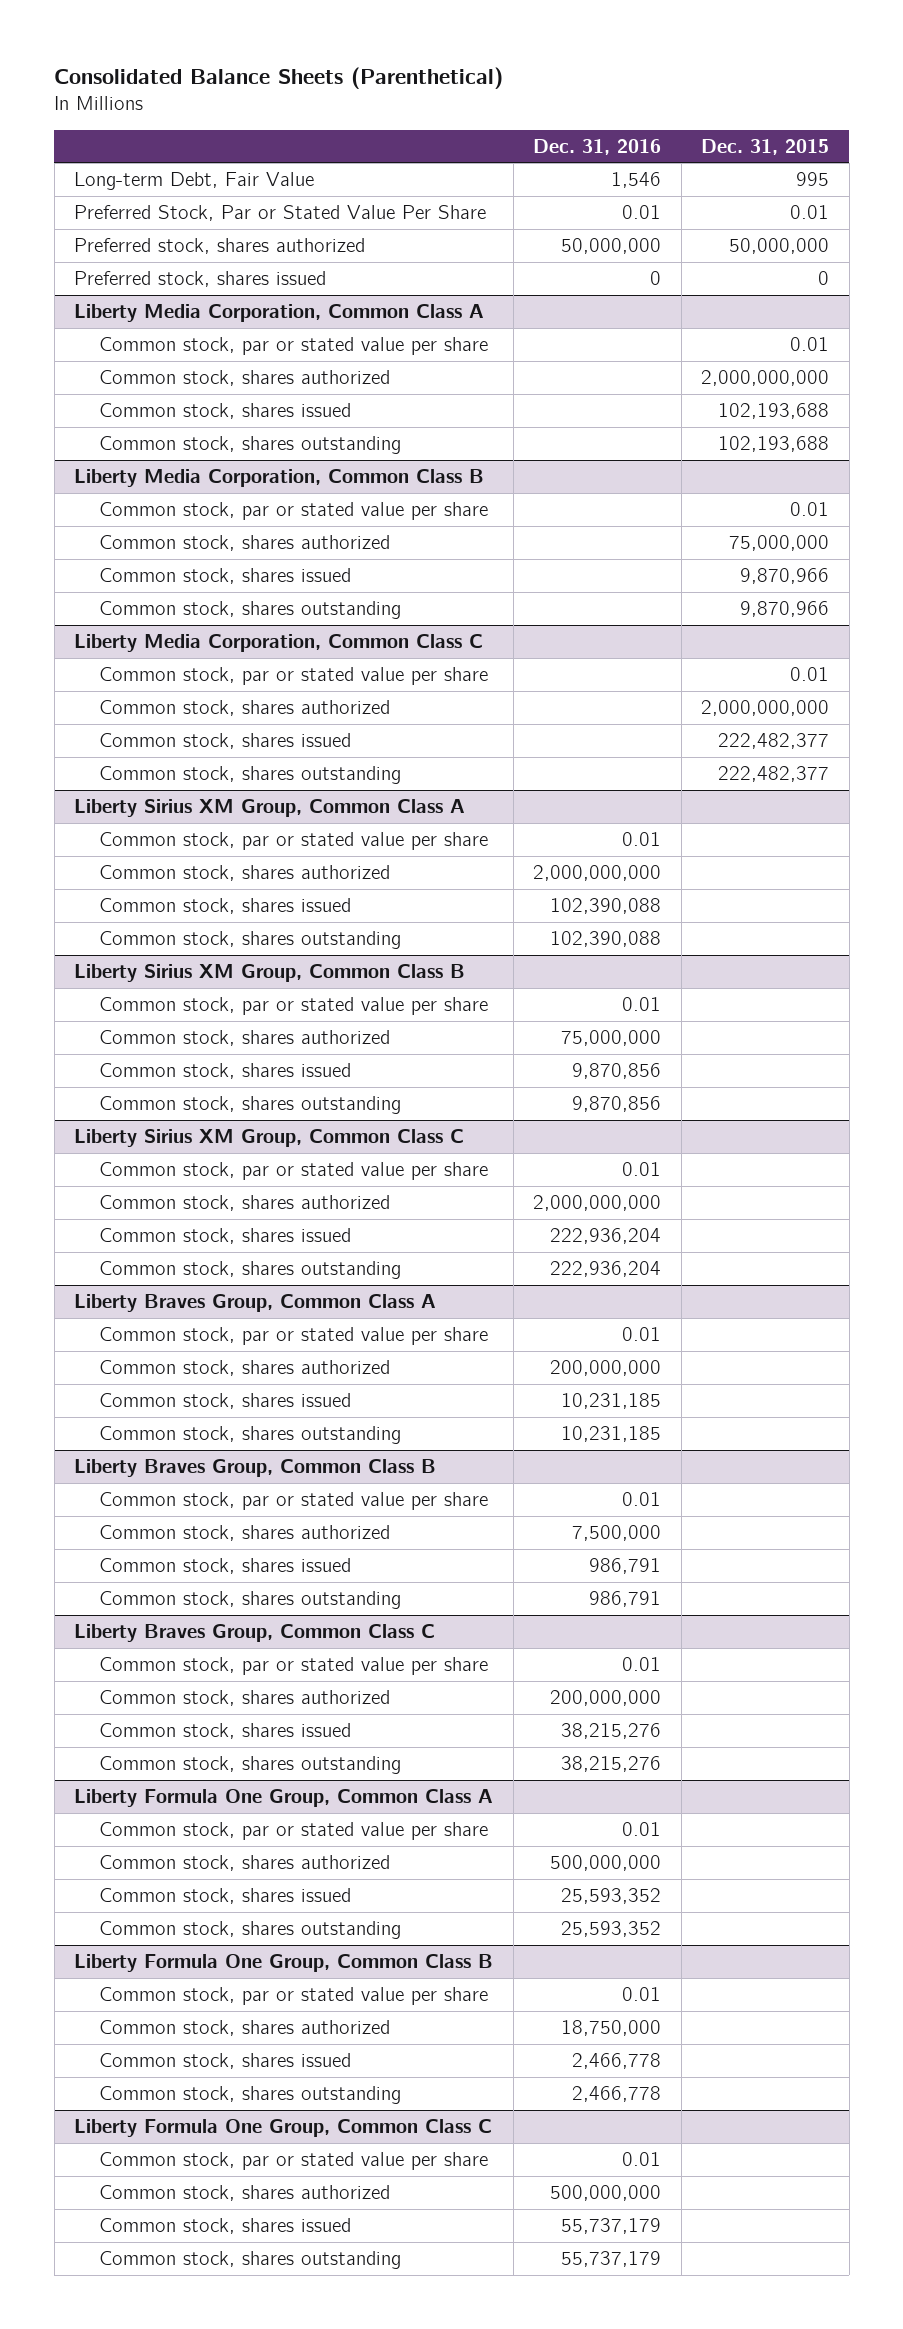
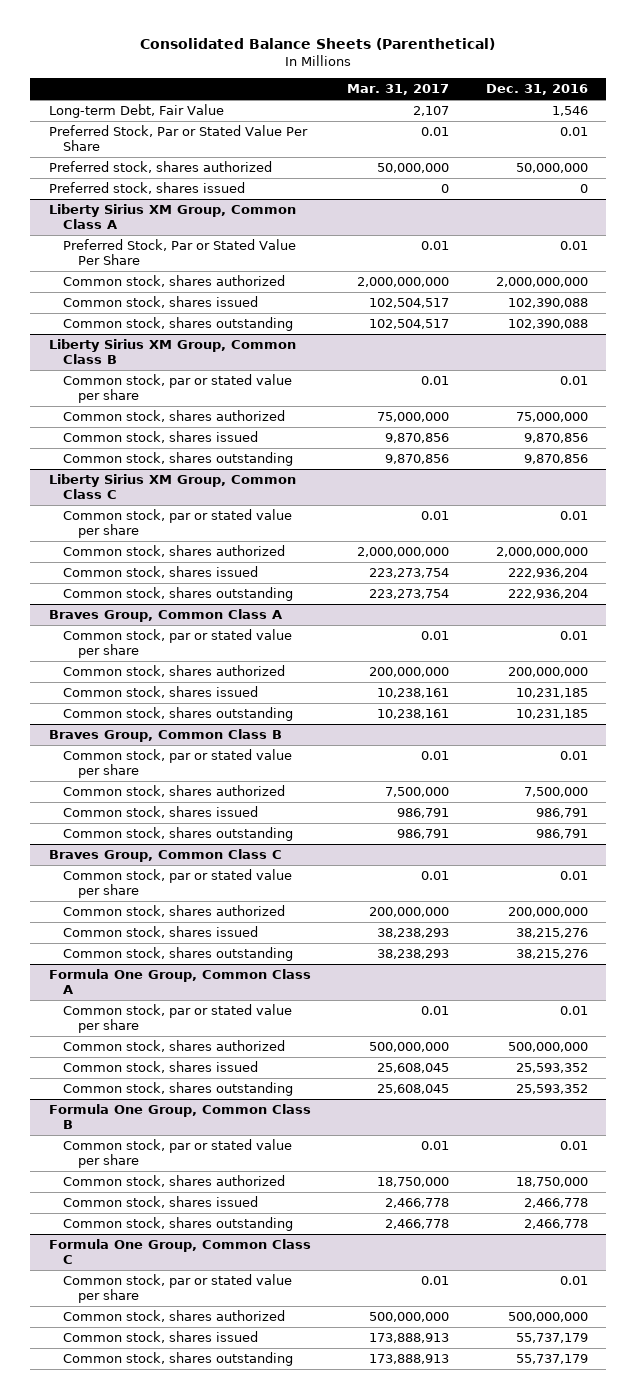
[701,138,830,155] Dec. 31, 2015 -> none
none -> [347,84,450,96] Mar. 31, 2017
[74,304,485,323] Liberty Media Corporation, Common Class A -> none
[99,337,489,356] Common stock, par or stated value per share -> none
[99,370,391,387] Common stock, shares authorized -> none
[99,403,352,420] Common stock, shares issued -> none
[99,436,402,455] Common stock, shares outstanding -> none
[74,469,485,488] Liberty Media Corporation, Common Class B -> none
[99,502,489,521] Common stock, par or stated value per share -> none
[99,535,391,552] Common stock, shares authorized -> none
[99,568,352,585] Common stock, shares issued -> none
[99,601,402,620] Common stock, shares outstanding -> none
[74,634,484,653] Liberty Media Corporation, Common Class C -> none
[99,667,489,686] Common stock, par or stated value per share -> none
[99,700,391,717] Common stock, shares authorized -> none
[99,733,352,750] Common stock, shares issued -> none
[99,766,402,785] Common stock, shares outstanding -> none
[99,832,489,851] Common stock, par or stated value per share -> [63,239,297,266] Preferred Stock, Par or Stated Value Per Share
[74,1294,437,1313] Liberty Braves Group, Common Class A -> [48,609,282,623] Braves Group, Common Class A
[74,1459,437,1478] Liberty Braves Group, Common Class B -> [48,729,282,743] Braves Group, Common Class B
[74,1624,436,1643] Liberty Braves Group, Common Class C -> [48,849,282,863] Braves Group, Common Class C
[74,1789,494,1808] Liberty Formula One Group, Common Class A -> [48,969,311,995] Formula One Group, Common Class A
[74,1954,494,1973] Liberty Formula One Group, Common Class B -> [48,1104,311,1130] Formula One Group, Common Class B
[74,2119,493,2138] Liberty Formula One Group, Common Class C -> [48,1239,311,1265] Formula One Group, Common Class C

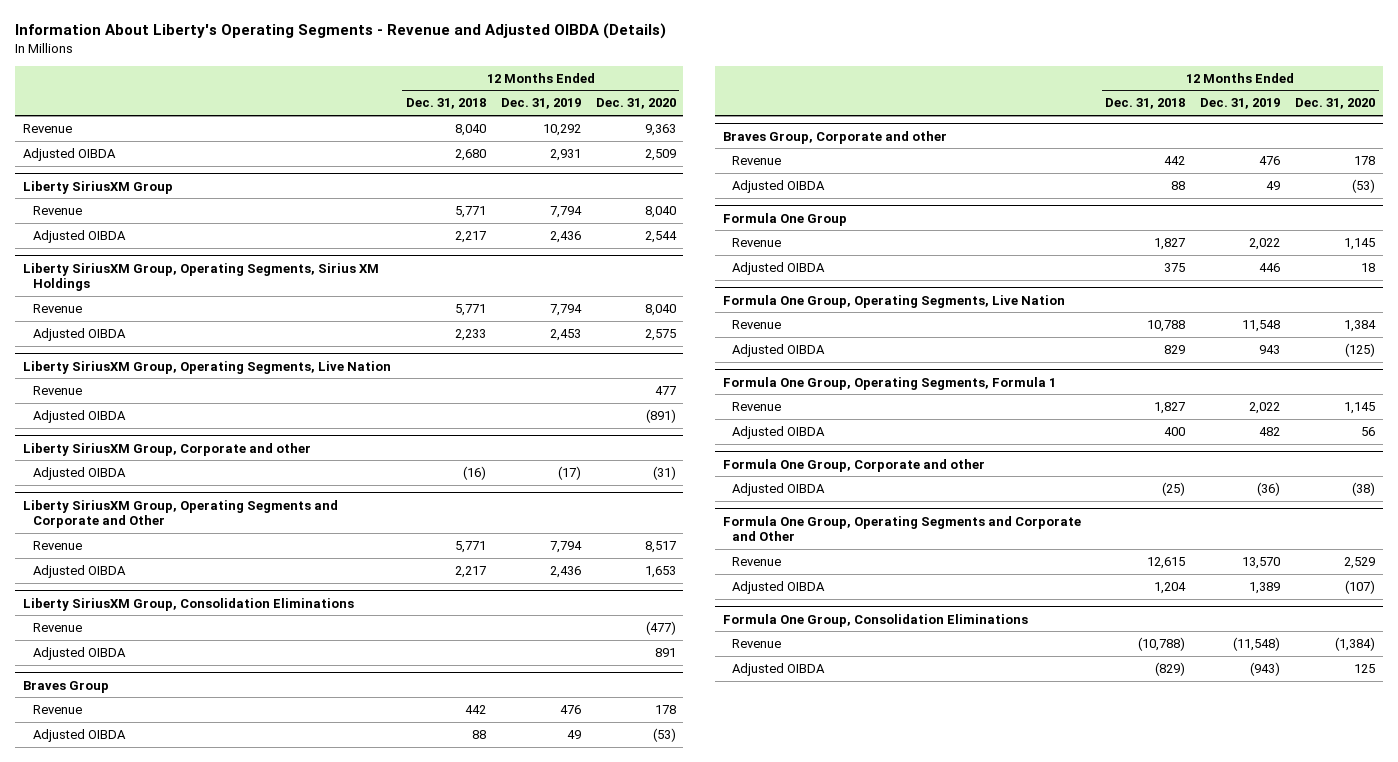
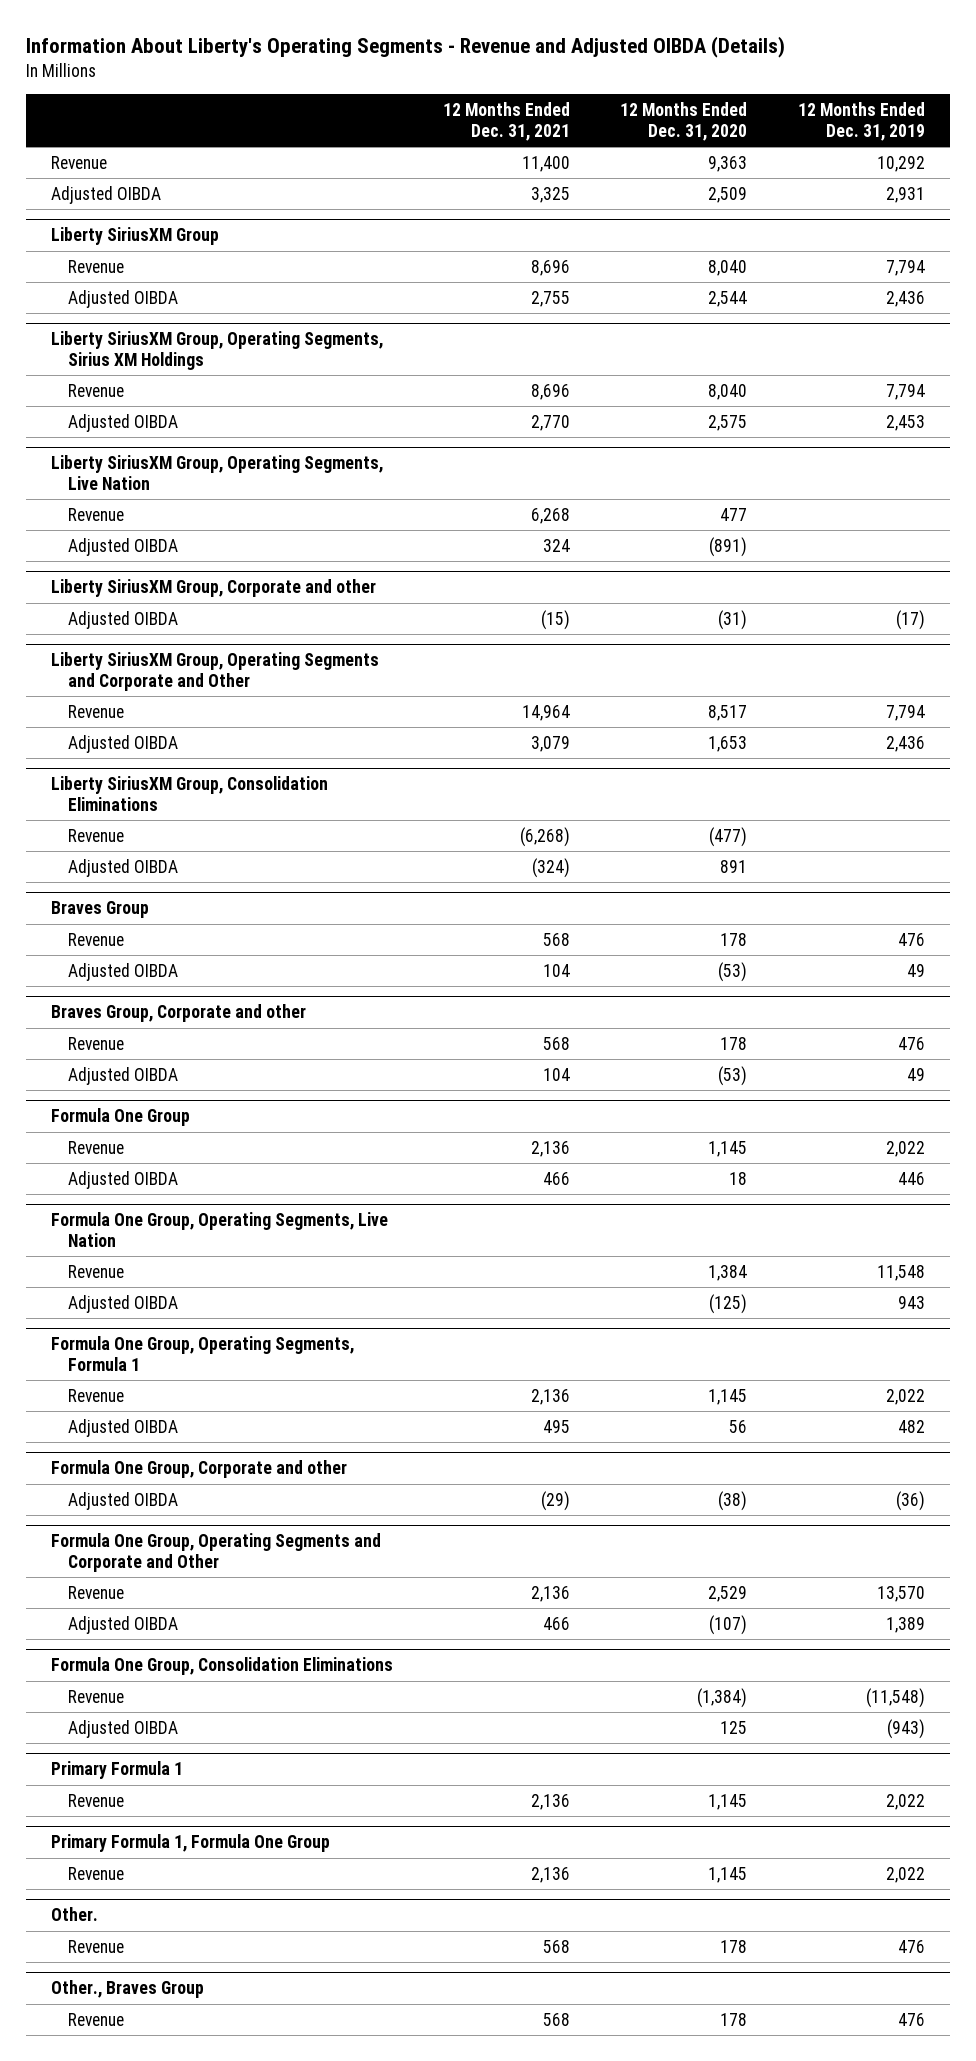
[405,98,486,110] Dec. 31, 2018 -> none
none -> [443,102,571,141] 12 Months Ended Dec. 31, 2021
none -> [50,1761,183,1780] Primary Formula 1
none -> [68,1793,125,1807] Revenue
none -> [50,1834,330,1853] Primary Formula 1, Formula One Group
none -> [68,1866,125,1880] Revenue
none -> [50,1907,98,1922] Other.
none -> [68,1939,125,1953] Revenue
none -> [50,1980,204,1999] Other., Braves Group
none -> [68,2012,125,2026] Revenue

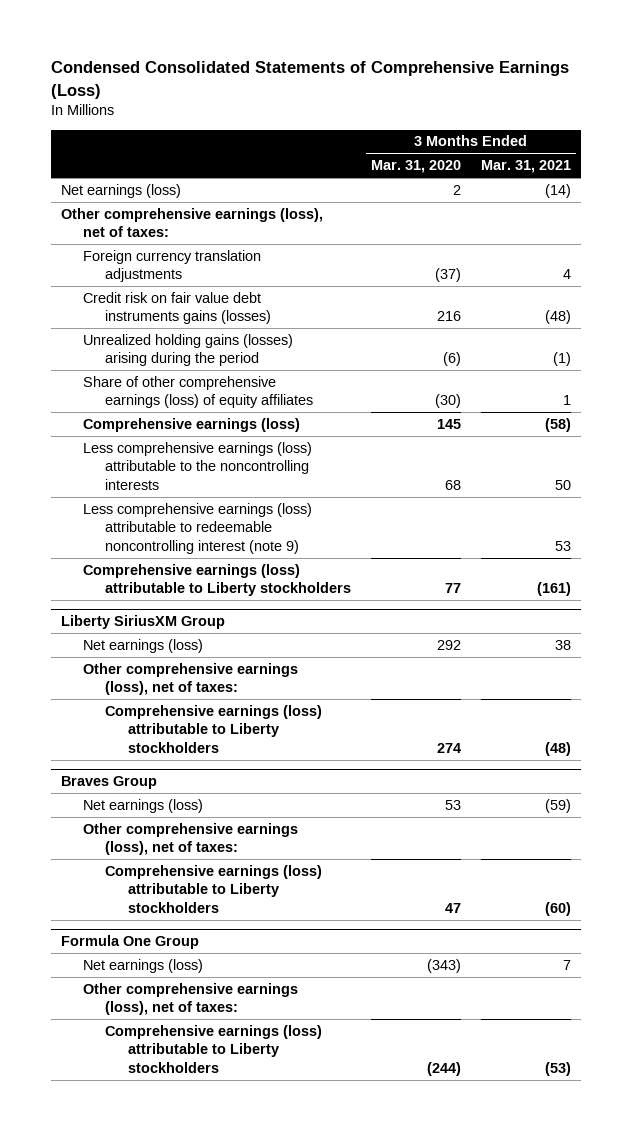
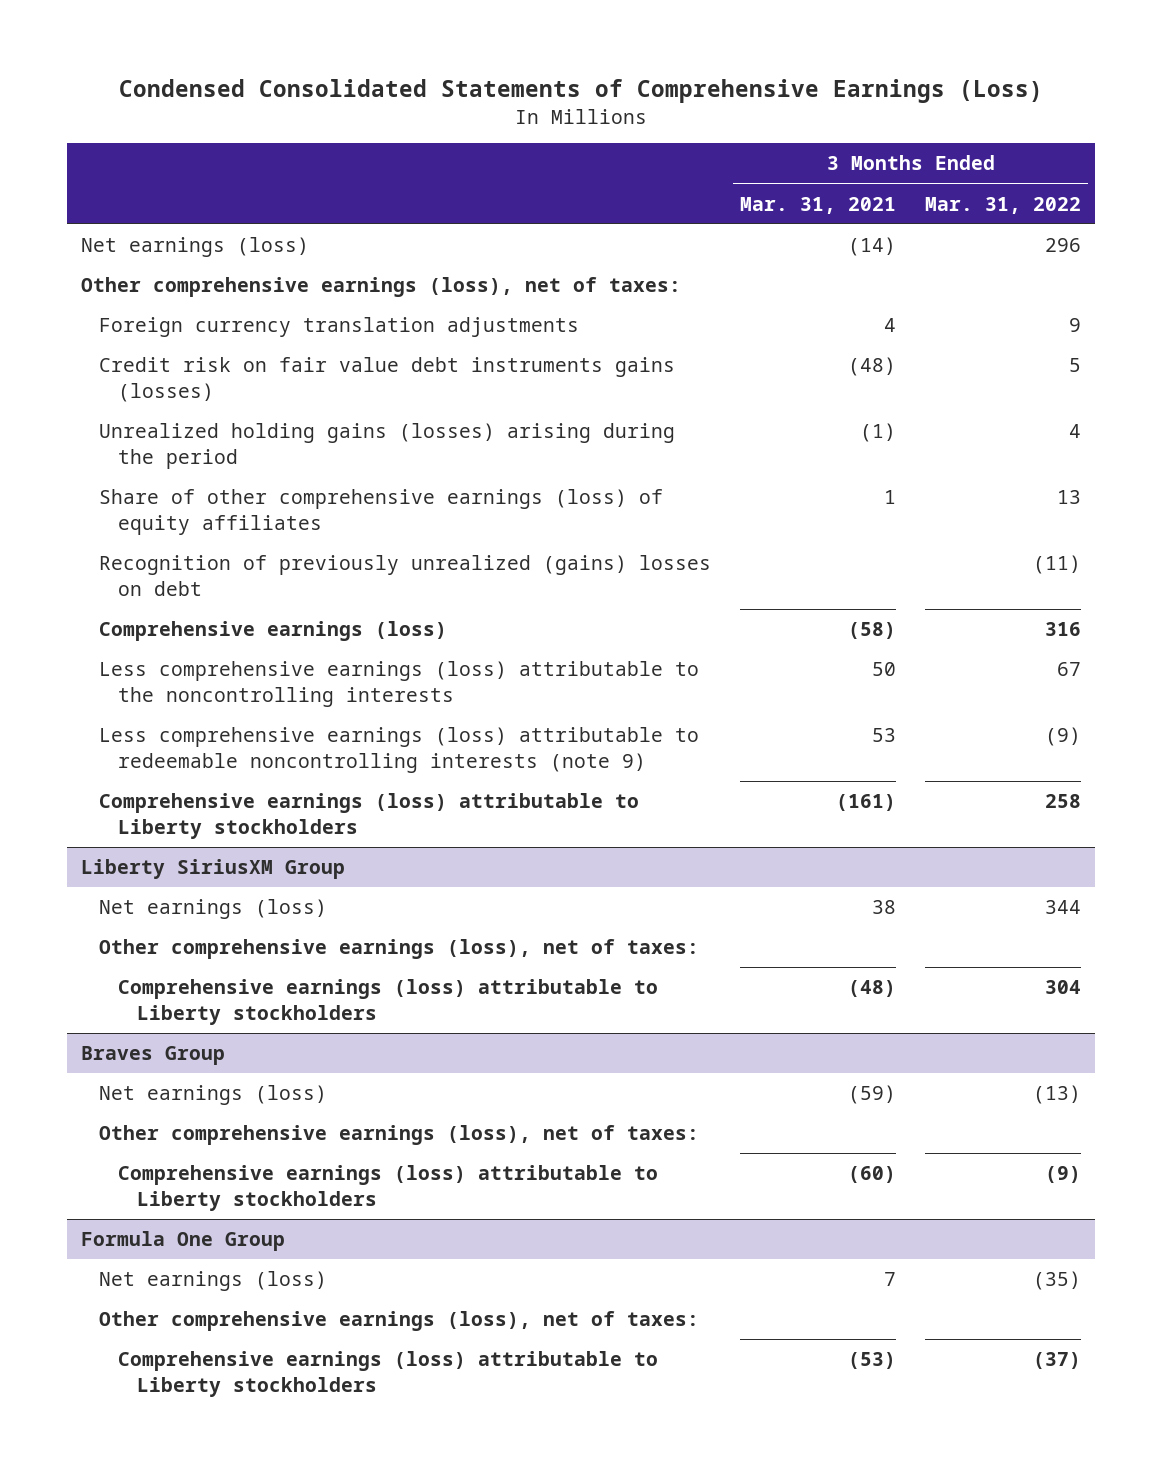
[371,160,462,174] Mar. 31, 2020 -> none
none -> [925,196,1082,214] Mar. 31, 2022
none -> [99,555,712,596] Recognition of previously unrealized (gains) losses on debt
[82,502,312,554] Less comprehensive earnings (loss) attributable to redeemable noncontrolling interest (note 9) -> [99,727,700,773] Less comprehensive earnings (loss) attributable to redeemable noncontrolling interests (note 9)

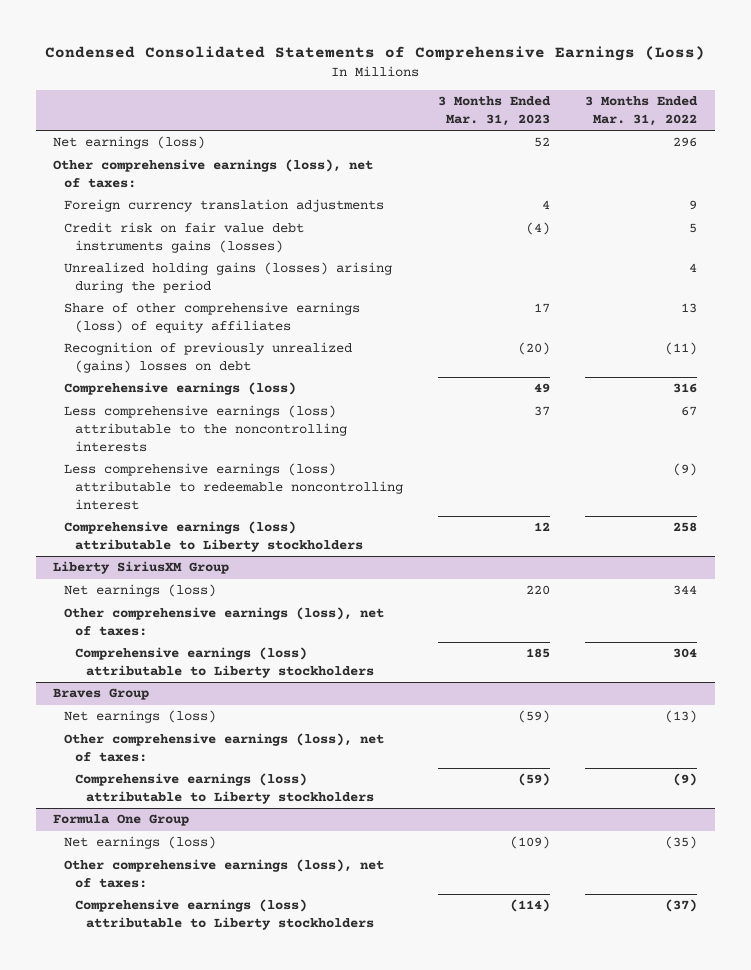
[740,196,897,214] Mar. 31, 2021 -> none
none -> [438,96,552,127] 3 Months Ended Mar. 31, 2023
[99,727,700,773] Less comprehensive earnings (loss) attributable to redeemable noncontrolling interests (note 9) -> [64,463,404,510] Less comprehensive earnings (loss) attributable to redeemable noncontrolling interest

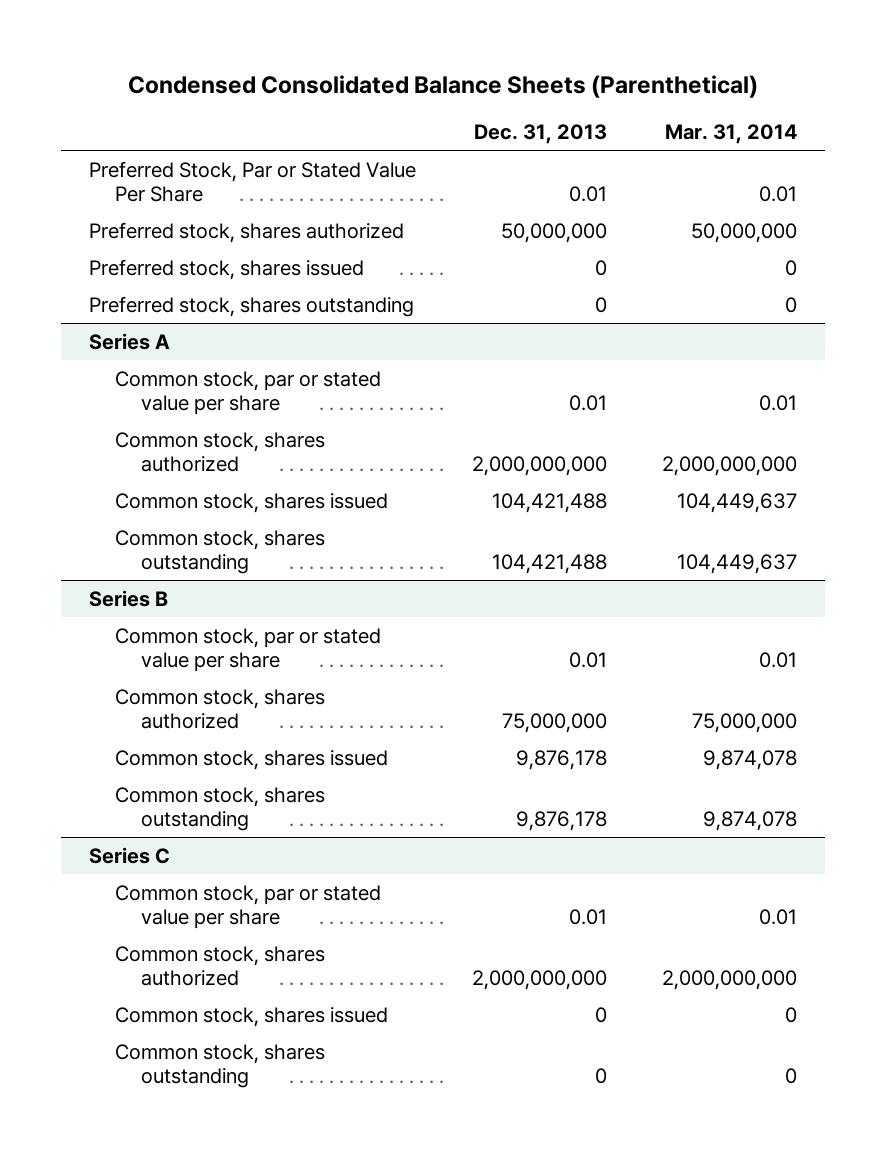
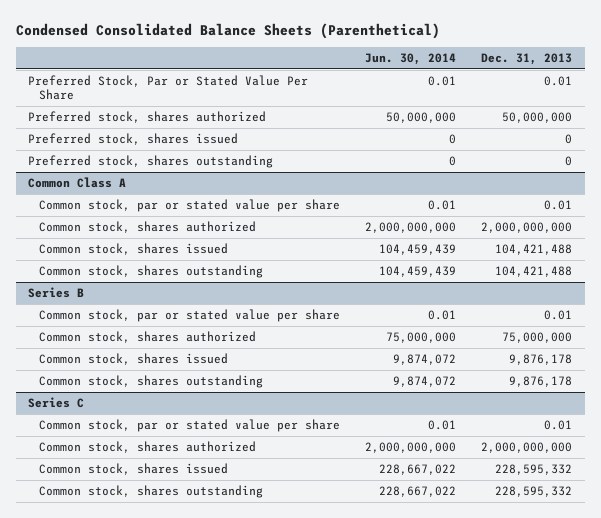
[665,123,798,144] Mar. 31, 2014 -> none
none -> [365,53,457,66] Jun. 30, 2014
[89,332,171,350] Series A -> none
none -> [28,177,127,189] Common Class A
[594,1006,607,1023] 0 -> [495,464,573,476] 228,595,332
[594,1068,607,1085] 0 -> [495,486,573,498] 228,595,332

